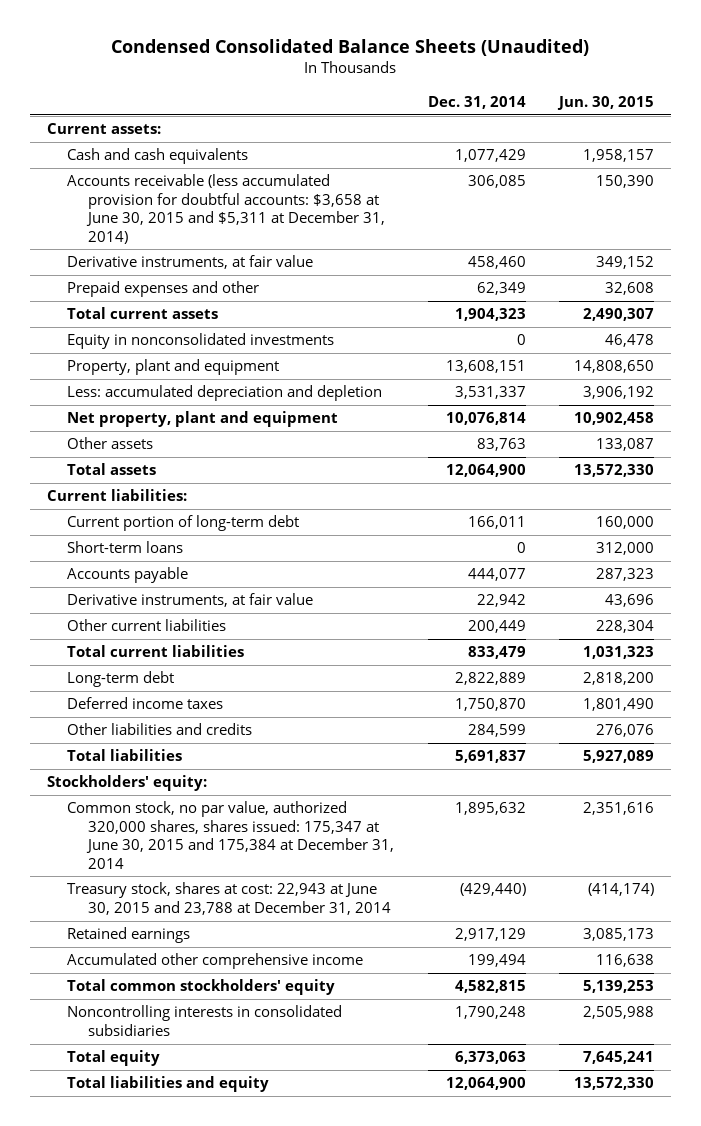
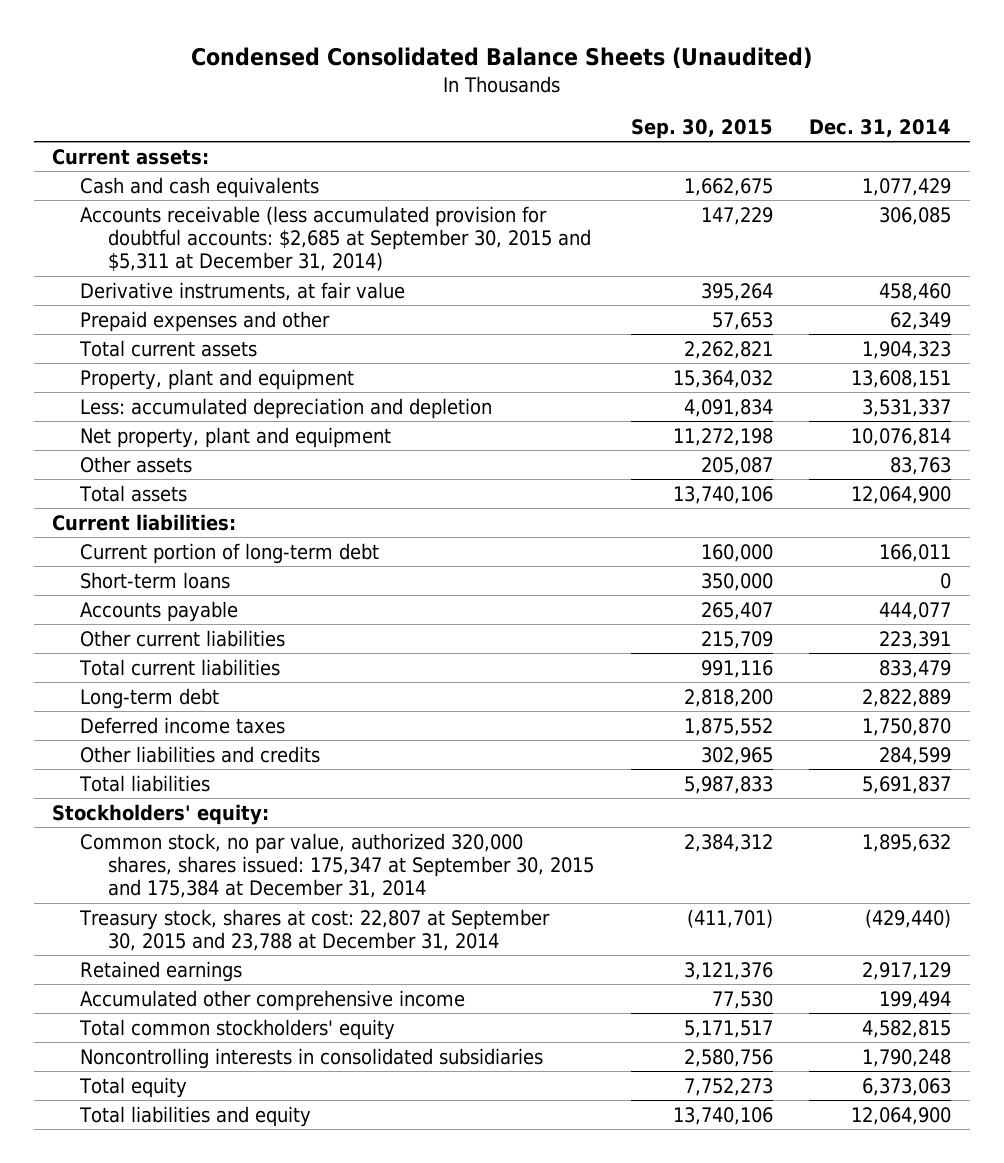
[557,95,655,110] Jun. 30, 2015 -> none
none -> [630,119,773,140] Sep. 30, 2015
[67,174,386,244] Accounts receivable (less accumulated provision for doubtful accounts: $3,658 at June 30, 2015 and $5,311 at December 31, 2014) -> [80,205,592,272] Accounts receivable (less accumulated provision for doubtful accounts: $2,685 at September 30, 2015 and $5,311 at December 31, 2014)
[67,333,335,350] Equity in nonconsolidated investments -> none
[67,593,314,608] Derivative instruments, at fair value -> none
[467,620,526,634] 200,449 -> [879,630,952,649] 223,391
[67,801,395,869] Common stock, no par value, authorized 320,000 shares, shares issued: 175,347 at June 30, 2015 and 175,384 at December 31, 2014 -> [80,832,595,899] Common stock, no par value, authorized 320,000 shares, shares issued: 175,347 at September 30, 2015 and 175,384 at December 31, 2014
[67,882,392,915] Treasury stock, shares at cost: 22,943 at June 30, 2015 and 23,788 at December 31, 2014 -> [79,908,551,952] Treasury stock, shares at cost: 22,807 at September 30, 2015 and 23,788 at December 31, 2014

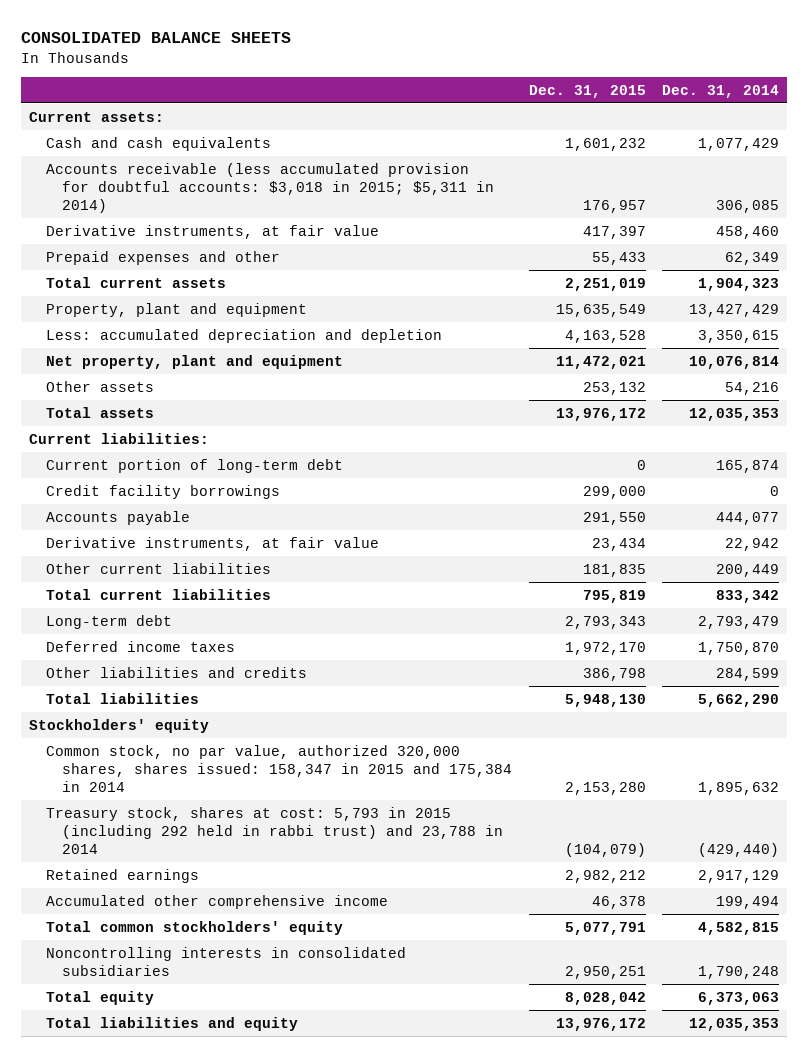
[190,47,812,70] Condensed Consolidated Balance Sheets (Unaudited) -> [20,32,291,44] CONSOLIDATED BALANCE SHEETS
[630,119,773,140] Sep. 30, 2015 -> none
none -> [528,84,646,98] Dec. 31, 2015
[80,205,592,272] Accounts receivable (less accumulated provision for doubtful accounts: $2,685 at September 30, 2015 and $5,311 at December 31, 2014) -> [45,162,495,213] Accounts receivable (less accumulated provision for doubtful accounts: $3,018 in 2015; $5,311 in 2014)
[851,369,952,388] 13,608,151 -> [688,303,779,317] 13,427,429
[862,398,952,417] 3,531,337 -> [697,329,779,343] 3,350,615
[890,456,952,475] 83,763 -> [724,381,779,395] 54,216
[851,485,952,504] 12,064,900 -> [688,407,779,421] 12,035,353
[80,571,231,589] Short-term loans -> none
[879,543,952,562] 166,011 -> [715,459,779,473] 165,874
none -> [45,484,280,499] Credit facility borrowings
none -> [45,536,379,551] Derivative instruments, at fair value
[879,630,952,649] 223,391 -> [715,563,779,577] 200,449
[879,659,952,678] 833,479 -> [715,589,779,603] 833,342
[862,688,952,707] 2,822,889 -> [697,615,779,629] 2,793,479
[862,775,952,794] 5,691,837 -> [697,693,779,707] 5,662,290
[52,803,270,825] Stockholders' equity: -> [28,718,209,733] Stockholders' equity
[80,832,595,899] Common stock, no par value, authorized 320,000 shares, shares issued: 175,347 at September 30, 2015 and 175,384 at December 31, 2014 -> [45,744,513,792] Common stock, no par value, authorized 320,000 shares, shares issued: 158,347 in 2015 and 175,384 in 2014
[79,908,551,952] Treasury stock, shares at cost: 22,807 at September 30, 2015 and 23,788 at December 31, 2014 -> [45,806,504,854] Treasury stock, shares at cost: 5,793 in 2015 (including 292 held in rabbi trust) and 23,788 in 2014
[851,1106,952,1125] 12,064,900 -> [688,1017,779,1031] 12,035,353

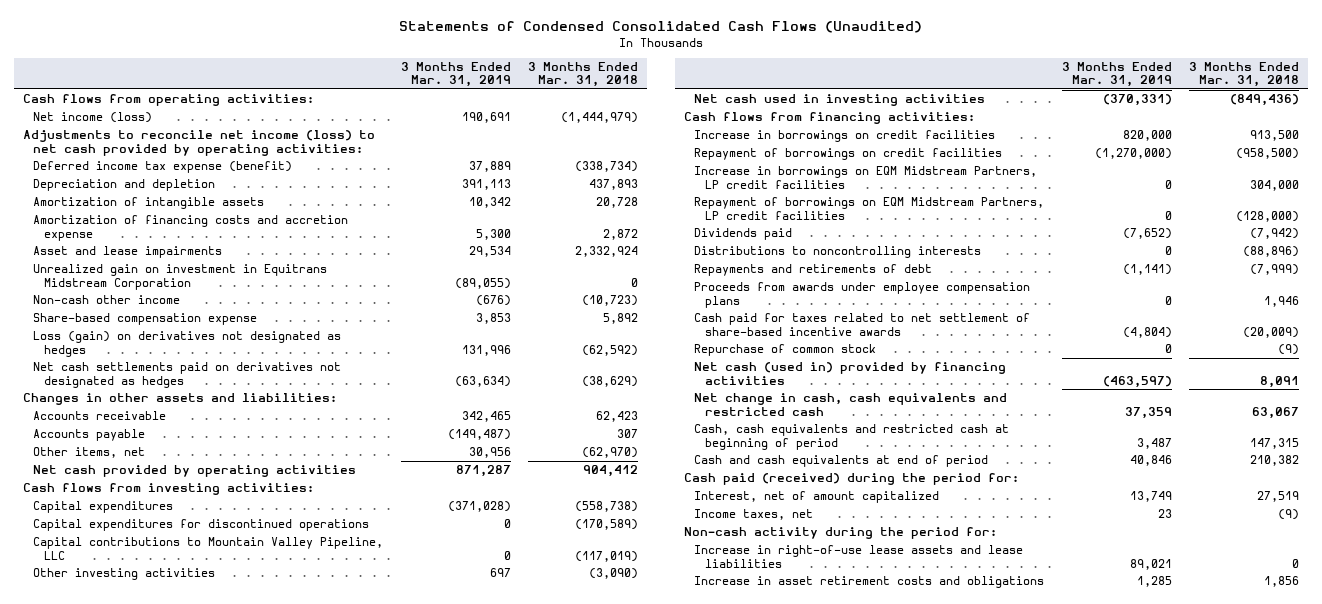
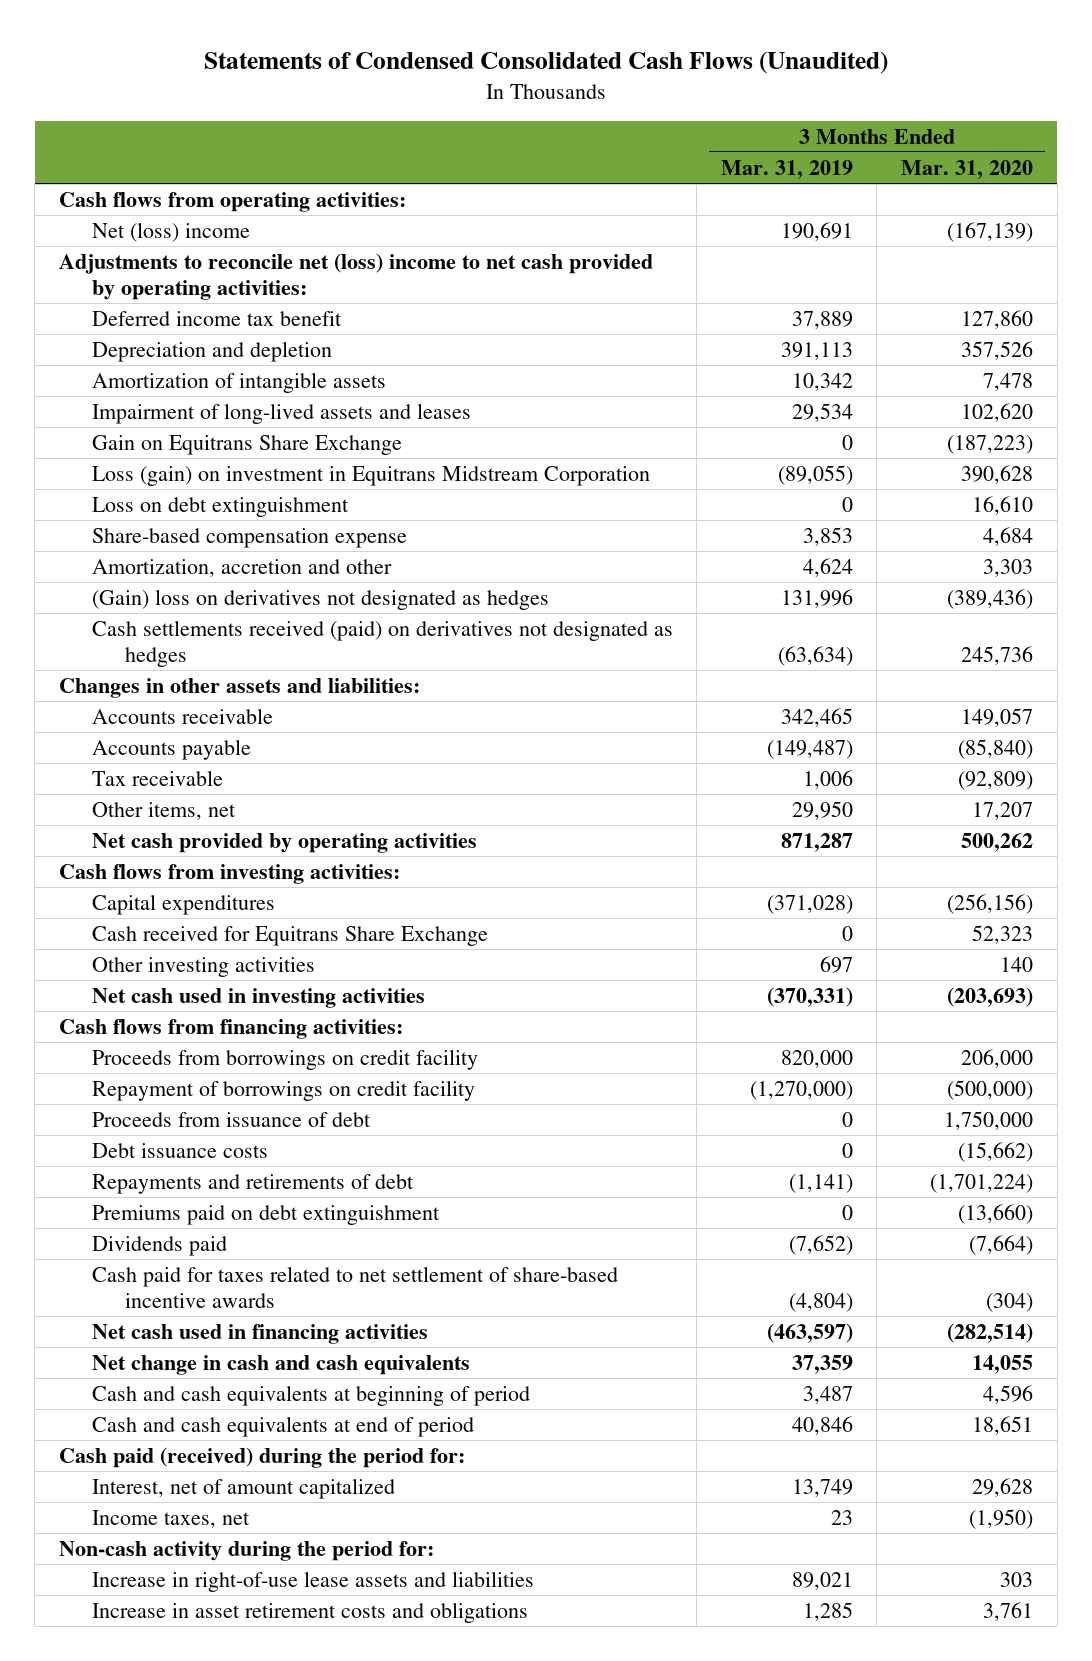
[528,62,639,88] 3 Months Ended Mar. 31, 2018 -> none
none -> [901,159,1034,179] Mar. 31, 2020
[33,112,153,124] Net income (loss) -> [91,221,250,242] Net (loss) income
[22,130,375,156] Adjustments to reconcile net income (loss) to net cash provided by operating activities: -> [59,252,654,300] Adjustments to reconcile net (loss) income to net cash provided by operating activities:
[33,161,293,174] Deferred income tax expense (benefit) -> [91,310,342,326] Deferred income tax benefit
[33,215,349,241] Amortization of financing costs and accretion expense -> none
[33,295,181,305] Non-cash other income -> none
[33,246,223,259] Asset and lease impairments -> [91,402,471,424] Impairment of long-lived assets and leases
none -> [91,434,402,455] Gain on Equitrans Share Exchange
[33,264,328,290] Unrealized gain on investment in Equitrans Midstream Corporation -> [91,465,650,486] Loss (gain) on investment in Equitrans Midstream Corporation
none -> [91,496,349,517] Loss on debt extinguishment
none -> [91,558,392,577] Amortization, accretion and other
[33,331,342,357] Loss (gain) on derivatives not designated as hedges -> [91,588,549,610] (Gain) loss on derivatives not designated as hedges
[33,362,342,388] Net cash settlements paid on derivatives not designated as hedges -> [91,619,673,667] Cash settlements received (paid) on derivatives not designated as hedges
none -> [91,769,223,786] Tax receivable
[468,447,511,459] 30,956 -> [791,800,853,820] 29,950
[33,519,370,532] Capital expenditures for discontinued operations -> none
[33,537,384,560] Capital contributions to Mountain Valley Pipeline, LLC -> none
none -> [91,925,488,946] Cash received for Equitrans Share Exchange
[694,130,996,143] Increase in borrowings on credit facilities -> none
[694,148,1003,161] Repayment of borrowings on credit facilities -> none
[694,246,982,259] Distributions to noncontrolling interests -> none
[694,166,1038,189] Increase in borrowings on EQM Midstream Partners, LP credit facilities -> [91,1048,478,1070] Proceeds from borrowings on credit facility
[1164,179,1172,189] 0 -> [780,1049,853,1068] 820,000
[694,197,1045,220] Repayment of borrowings on EQM Midstream Partners, LP credit facilities -> [91,1079,475,1101] Repayment of borrowings on credit facility
[1164,210,1172,220] 0 -> [749,1080,853,1100] (1,270,000)
none -> [91,1111,371,1127] Proceeds from issuance of debt
none -> [91,1142,268,1158] Debt issuance costs
[694,282,1031,308] Proceeds from awards under employee compensation plans -> none
none -> [91,1204,440,1225] Premiums paid on debt extinguishment
[694,228,793,241] Dividends paid -> [91,1235,227,1256] Dividends paid
[694,344,877,357] Repurchase of common stock -> none
[694,362,1007,385] Net cash (used in) provided by financing activities -> [91,1323,428,1344] Net cash used in financing activities
[694,393,1008,416] Net change in cash, cash equivalents and restricted cash -> [91,1354,470,1375] Net change in cash and cash equivalents
[694,424,1010,450] Cash, cash equivalents and restricted cash at beginning of period -> [91,1384,530,1406] Cash and cash equivalents at beginning of period
[694,545,1024,568] Increase in right-of-use lease assets and lease liabilities -> [91,1570,534,1592] Increase in right-of-use lease assets and liabilities

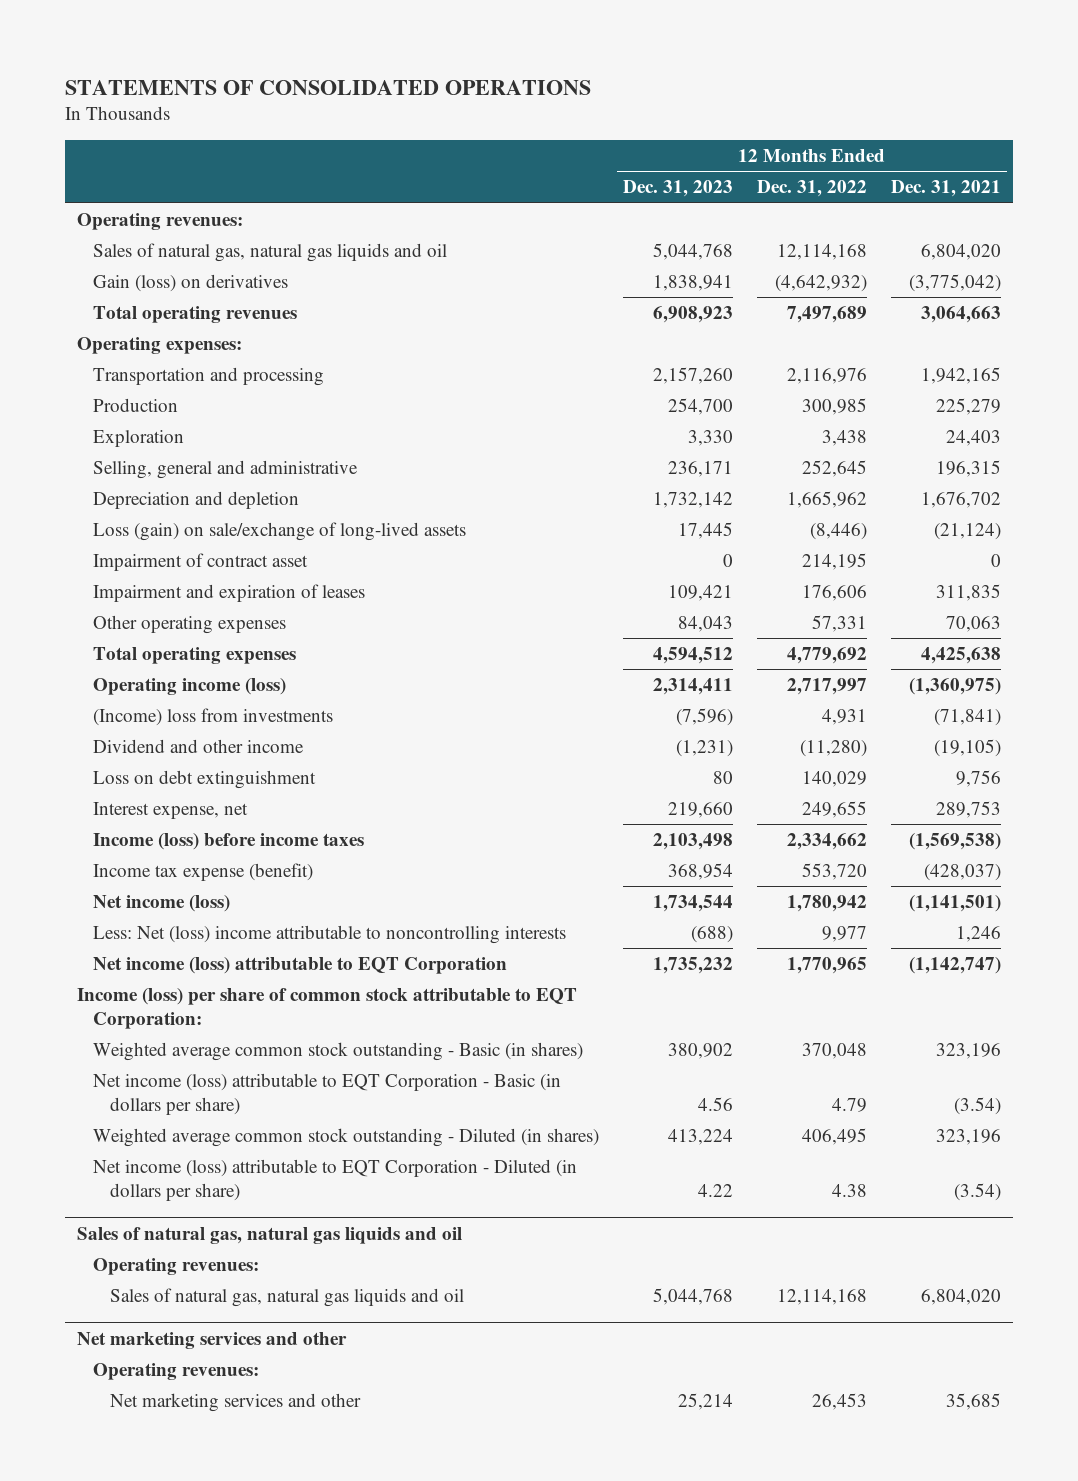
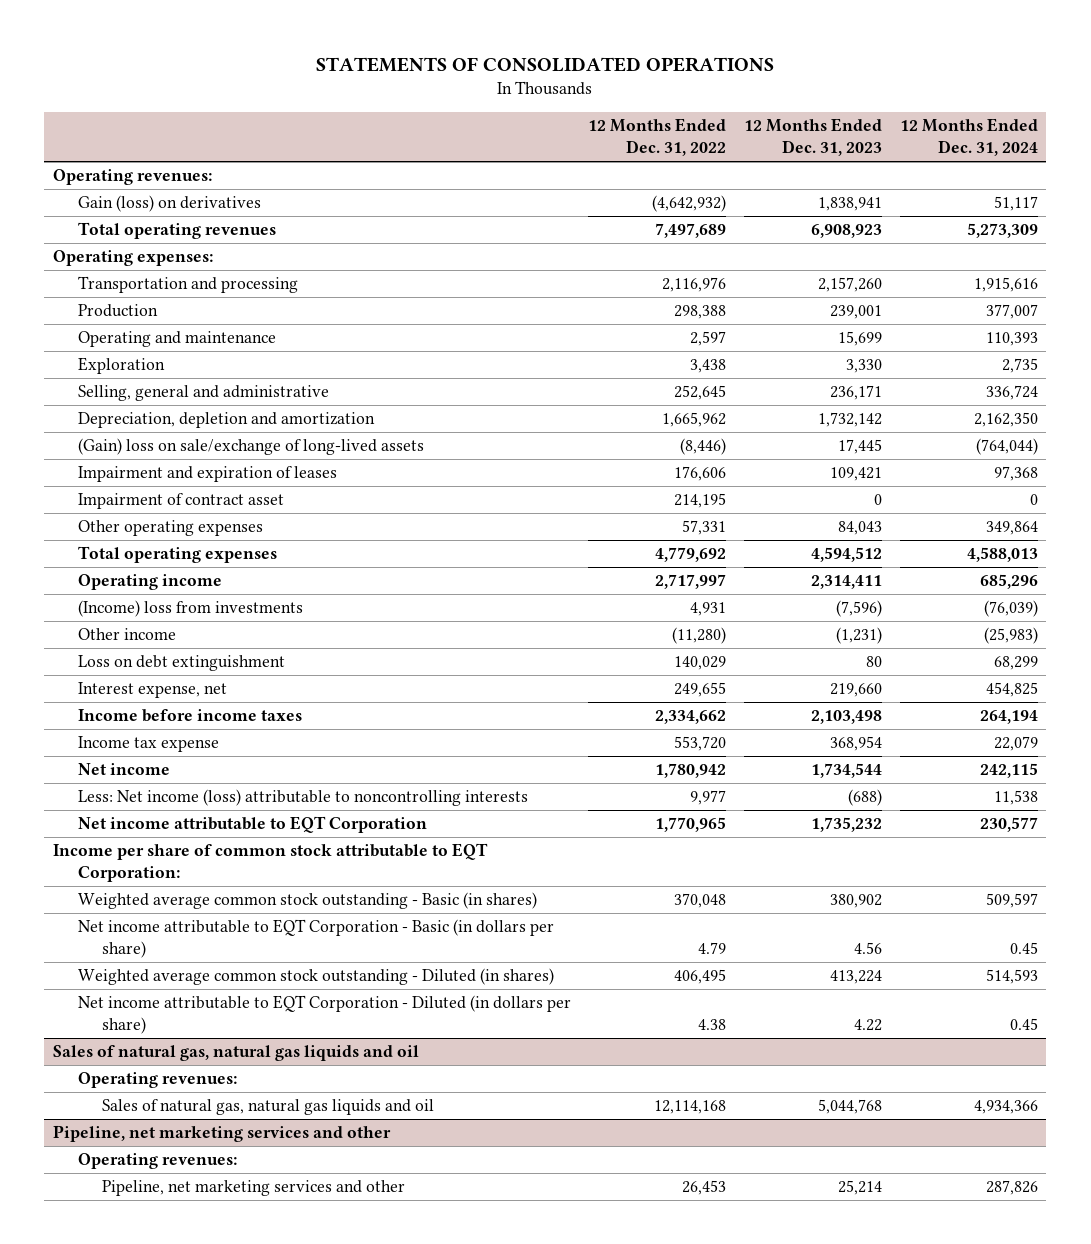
[891,180,1002,198] Dec. 31, 2021 -> none
none -> [899,118,1038,156] 12 Months Ended Dec. 31, 2024
[93,243,448,263] Sales of natural gas, natural gas liquids and oil -> none
[668,398,734,416] 254,700 -> [829,305,882,320] 239,001
[802,398,868,416] 300,985 -> [674,305,727,320] 298,388
none -> [77,331,276,348] Operating and maintenance
[93,491,300,510] Depreciation and depletion -> [77,412,375,429] Depreciation, depletion and amortization
[93,522,467,542] Loss (gain) on sale/exchange of long-lived assets -> [77,438,424,456] (Gain) loss on sale/exchange of long-lived assets
[93,553,309,572] Impairment of contract asset -> [77,493,284,510] Impairment of contract asset
[93,678,287,696] Operating income (loss) -> [77,574,222,591] Operating income
[93,739,305,754] Dividend and other income -> [77,628,176,641] Other income
[93,833,365,851] Income (loss) before income taxes -> [77,709,302,723] Income before income taxes
[93,863,314,882] Income tax expense (benefit) -> [77,736,219,753] Income tax expense
[93,895,231,913] Net income (loss) -> [77,763,170,776] Net income
[93,925,567,945] Less: Net (loss) income attributable to noncontrolling interests -> [77,789,528,807] Less: Net income (loss) attributable to noncontrolling interests
[93,957,508,975] Net income (loss) attributable to EQT Corporation -> [77,816,427,834] Net income attributable to EQT Corporation
[76,988,577,1029] Income (loss) per share of common stock attributable to EQT Corporation: -> [53,843,489,883] Income per share of common stock attributable to EQT Corporation:
[93,1073,562,1115] Net income (loss) attributable to EQT Corporation - Basic (in dollars per share) -> [77,919,554,959] Net income attributable to EQT Corporation - Basic (in dollars per share)
[93,1159,578,1201] Net income (loss) attributable to EQT Corporation - Diluted (in dollars per share) -> [77,995,571,1035] Net income attributable to EQT Corporation - Diluted (in dollars per share)
[76,1331,347,1349] Net marketing services and other -> [53,1125,392,1143] Pipeline, net marketing services and other
[109,1393,361,1413] Net marketing services and other -> [101,1180,405,1197] Pipeline, net marketing services and other

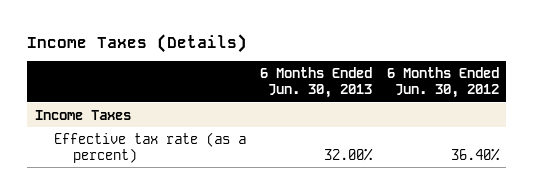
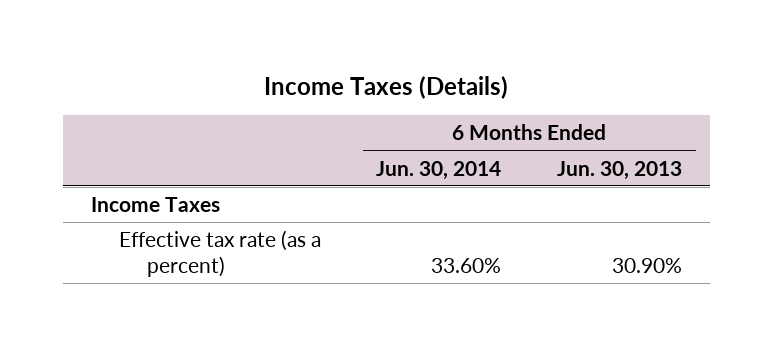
[386,67,499,99] 6 Months Ended Jun. 30, 2012 -> none
none -> [376,160,502,180] Jun. 30, 2014
[324,147,374,161] 32.00% -> [611,257,682,273] 30.90%

